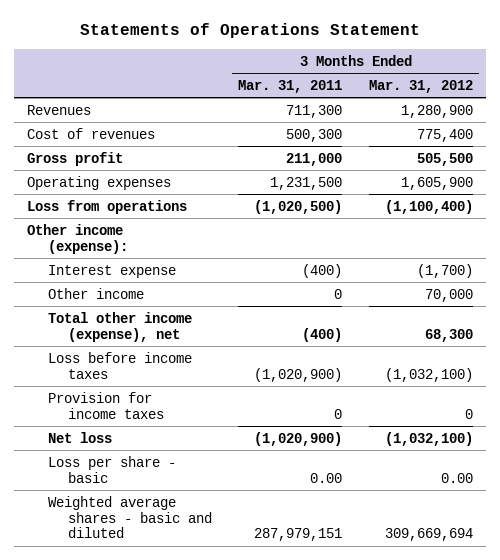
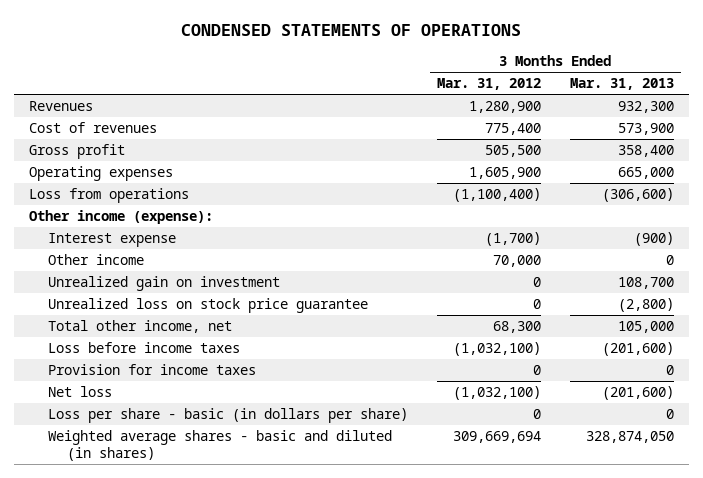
[79,23,420,39] Statements of Operations Statement -> [181,23,522,36] CONDENSED STATEMENTS OF OPERATIONS
[238,79,343,93] Mar. 31, 2011 -> none
none -> [570,78,675,91] Mar. 31, 2013
none -> [47,276,280,292] Unrealized gain on investment
none -> [47,298,368,314] Unrealized loss on stock price guarantee
[47,311,192,342] Total other income (expense), net -> [47,320,232,334] Total other income, net
[47,455,176,483] Loss per share - basic -> [47,408,408,424] Loss per share - basic (in dollars per share)
[440,472,473,483] 0.00 -> [532,409,541,420] 0
[47,495,213,539] Weighted average shares - basic and diluted -> [47,430,392,462] Weighted average shares - basic and diluted (in shares)

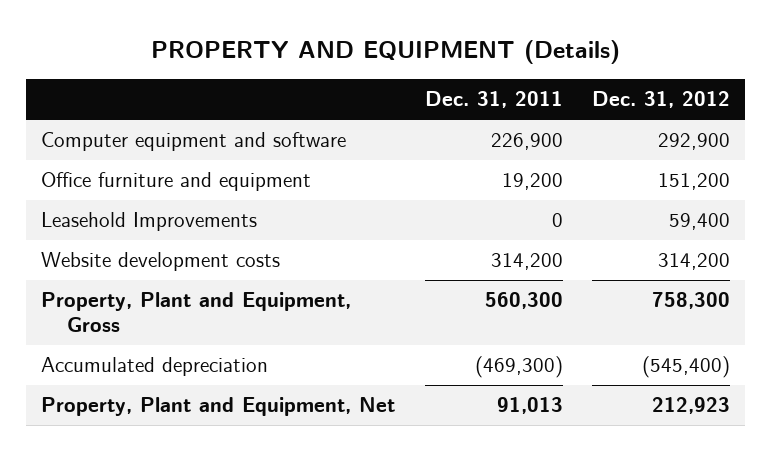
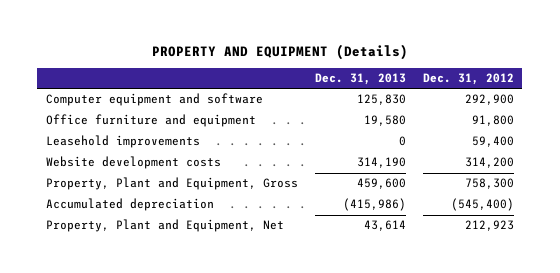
[424,91,563,109] Dec. 31, 2011 -> none
none -> [314,73,406,86] Dec. 31, 2013
[658,173,731,191] 151,200 -> [471,115,514,127] 91,800
[41,212,258,232] Leasehold Improvements -> [45,135,200,149] Leasehold improvements

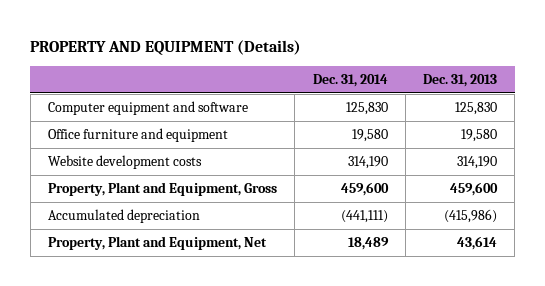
[422,73,514,86] Dec. 31, 2012 -> none
none -> [312,73,388,87] Dec. 31, 2014
[45,135,200,149] Leasehold improvements -> none

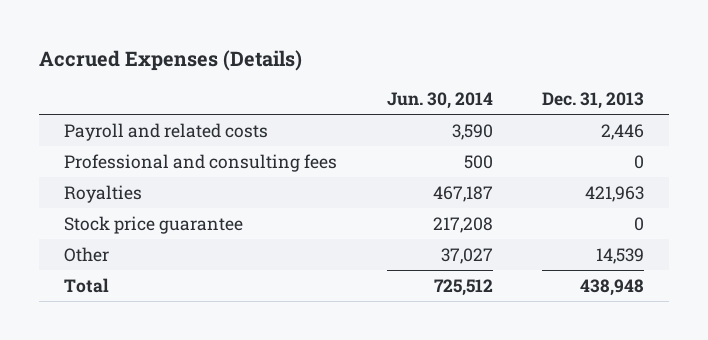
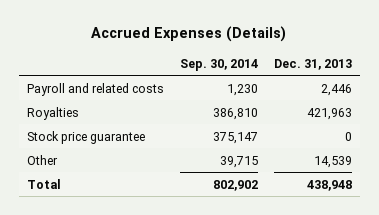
[386,92,493,110] Jun. 30, 2014 -> none
none -> [179,58,258,71] Sep. 30, 2014
[63,153,337,172] Professional and consulting fees -> none

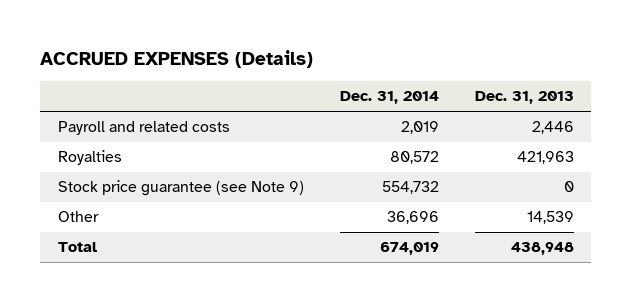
[91,26,287,43] Accrued Expenses (Details) -> [40,49,314,68] ACCRUED EXPENSES (Details)
[179,58,258,71] Sep. 30, 2014 -> none
none -> [339,91,439,105] Dec. 31, 2014
[26,130,145,144] Stock price guarantee -> [58,180,305,197] Stock price guarantee (see Note 9)

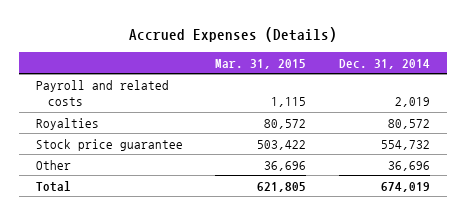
[40,49,314,68] ACCRUED EXPENSES (Details) -> [128,27,337,43] Accrued Expenses (Details)
[474,91,574,105] Dec. 31, 2013 -> none
none -> [215,58,307,69] Mar. 31, 2015
[58,180,305,197] Stock price guarantee (see Note 9) -> [35,138,183,151] Stock price guarantee

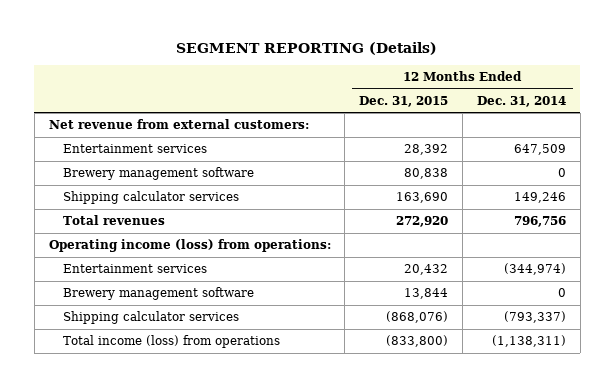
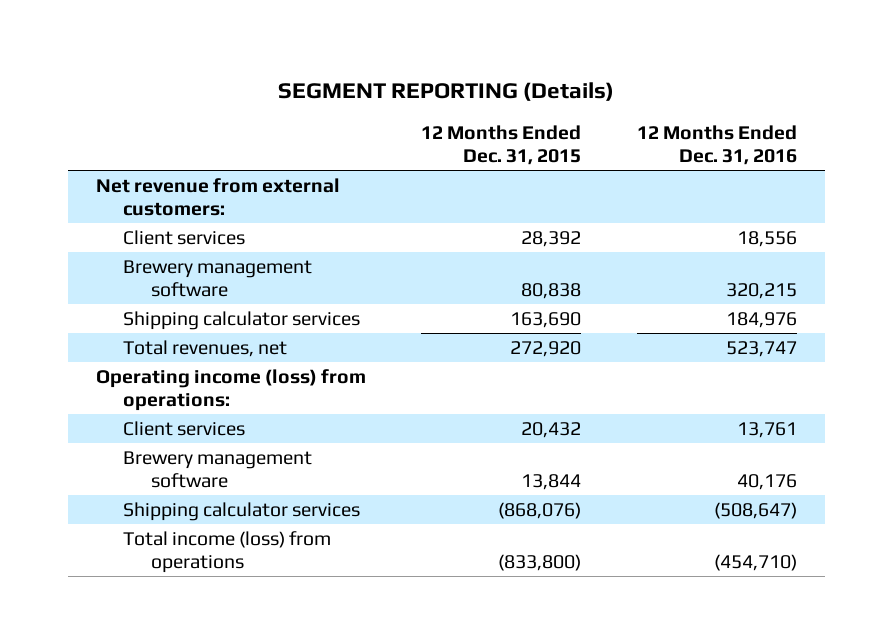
[476,95,566,107] Dec. 31, 2014 -> none
none -> [636,124,797,165] 12 Months Ended Dec. 31, 2016
[62,144,207,154] Entertainment services -> [123,229,246,245] Client services
[62,215,165,226] Total revenues -> [123,339,288,357] Total revenues, net
[62,264,207,274] Entertainment services -> [123,420,246,436] Client services

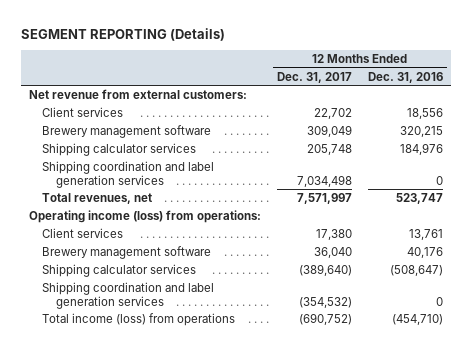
[421,124,582,165] 12 Months Ended Dec. 31, 2015 -> none
none -> [276,71,352,83] Dec. 31, 2017
none -> [42,160,215,188] Shipping coordination and label generation services
none -> [42,281,215,309] Shipping coordination and label generation services

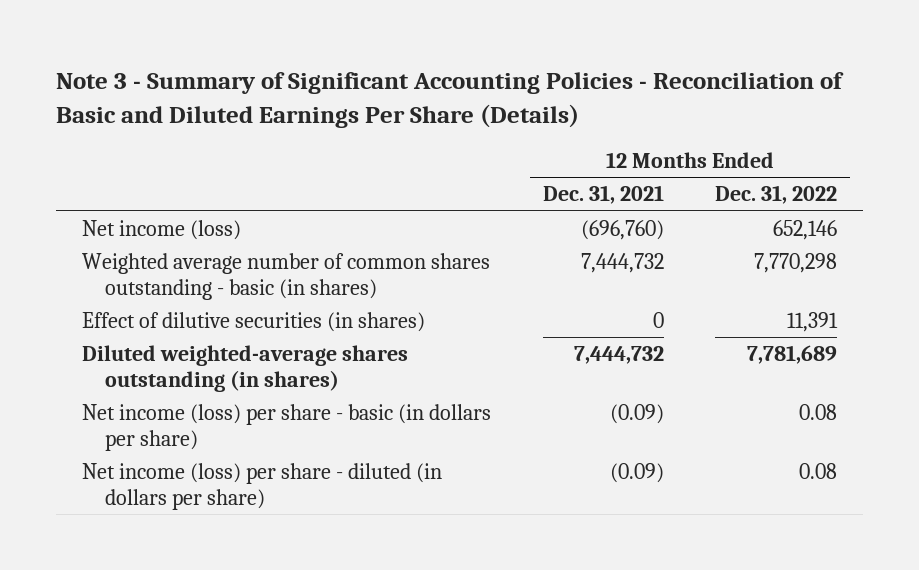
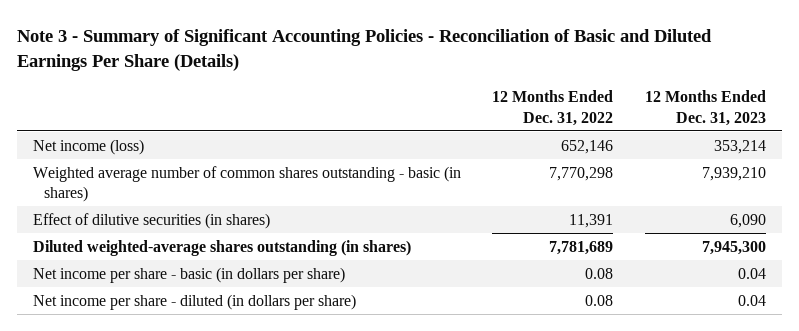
[542,185,664,205] Dec. 31, 2021 -> none
none -> [645,90,767,126] 12 Months Ended Dec. 31, 2023
[82,403,492,451] Net income (loss) per share - basic (in dollars per share) -> [32,266,345,283] Net income per share - basic (in dollars per share)
[82,462,443,510] Net income (loss) per share - diluted (in dollars per share) -> [32,293,356,310] Net income per share - diluted (in dollars per share)

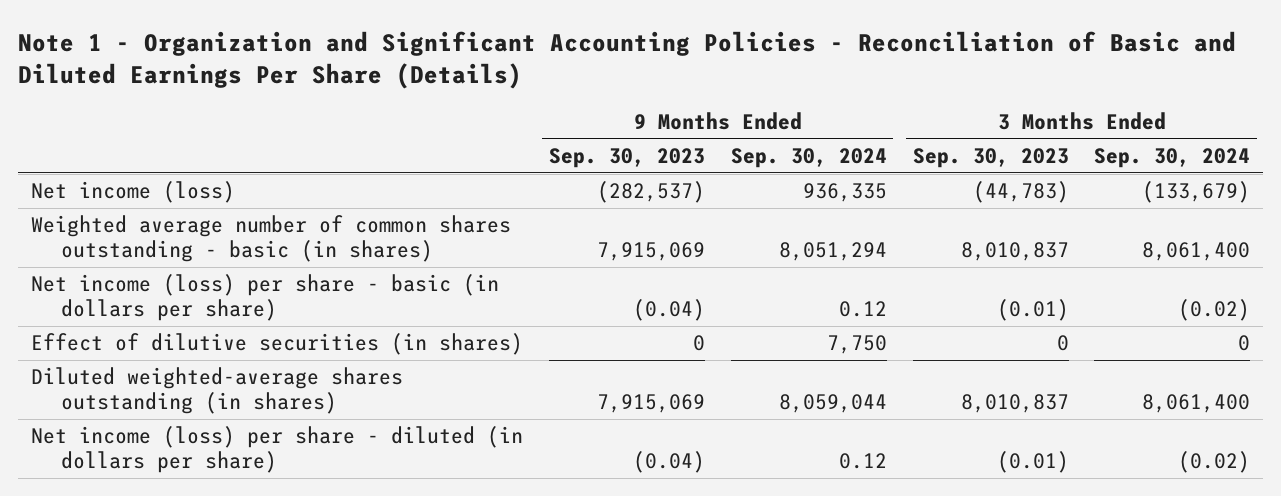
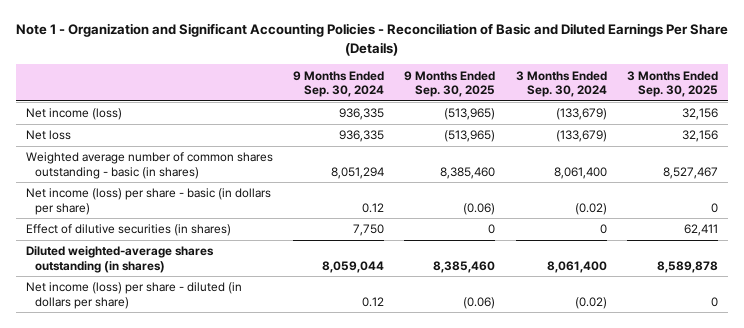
[548,147,705,168] Sep. 30, 2023 -> none
[912,147,1069,168] Sep. 30, 2023 -> none
none -> [404,70,496,98] 9 Months Ended Sep. 30, 2025
none -> [626,70,718,98] 3 Months Ended Sep. 30, 2025
none -> [25,130,71,141] Net loss

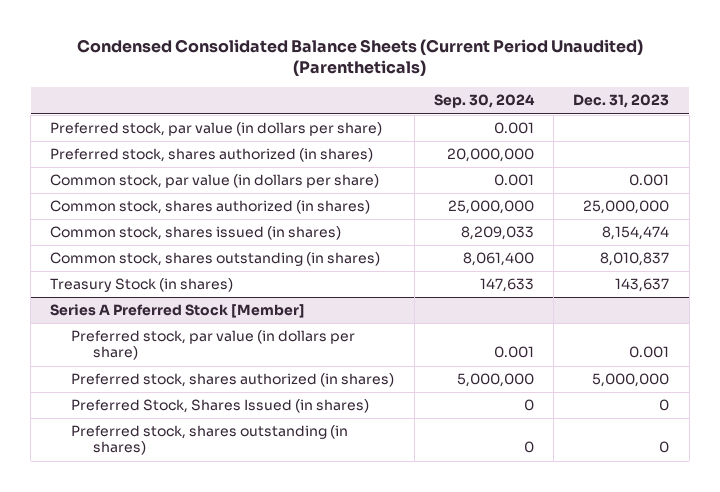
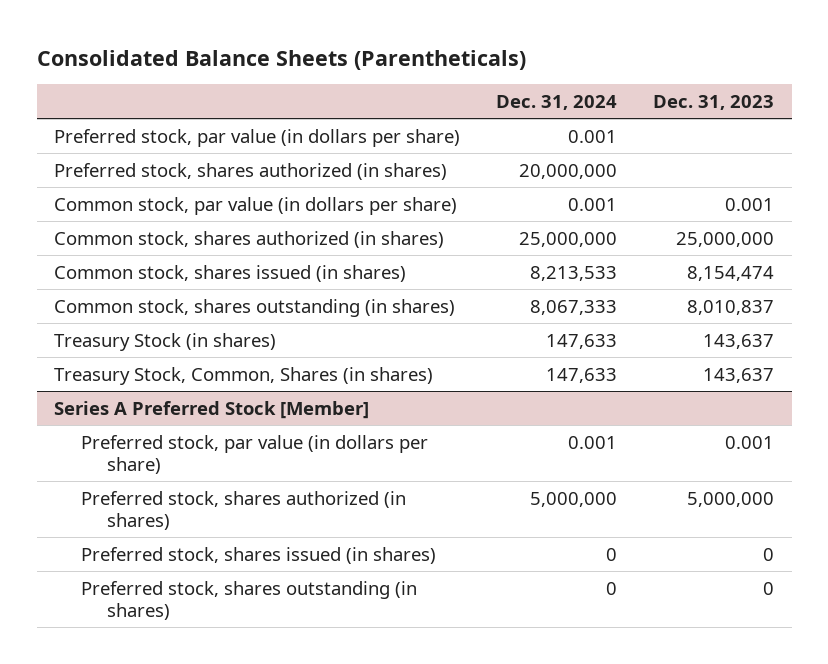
[76,39,643,77] Condensed Consolidated Balance Sheets (Current Period Unaudited) (Parentheticals) -> [36,49,526,70] Consolidated Balance Sheets (Parentheticals)
[433,94,535,109] Sep. 30, 2024 -> none
none -> [496,94,618,110] Dec. 31, 2024
none -> [54,366,434,385] Treasury Stock, Common, Shares (in shares)
[71,399,370,414] Preferred Stock, Shares Issued (in shares) -> [80,546,436,564] Preferred stock, shares issued (in shares)

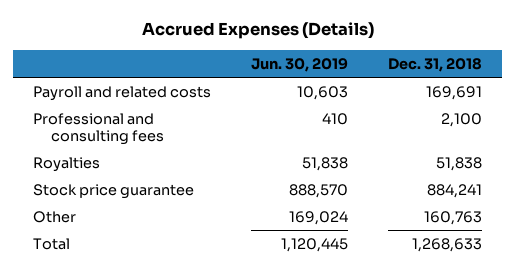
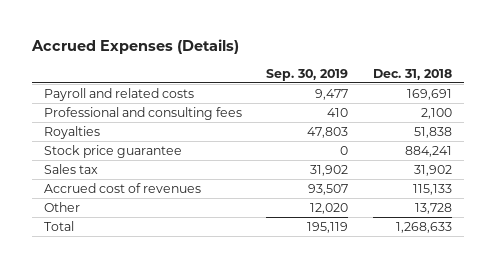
[251,57,349,72] Jun. 30, 2019 -> none
none -> [266,68,349,81] Sep. 30, 2019
none -> [43,163,98,174] Sales tax
none -> [43,182,201,193] Accrued cost of revenues
[424,210,483,225] 160,763 -> [414,202,452,214] 13,728

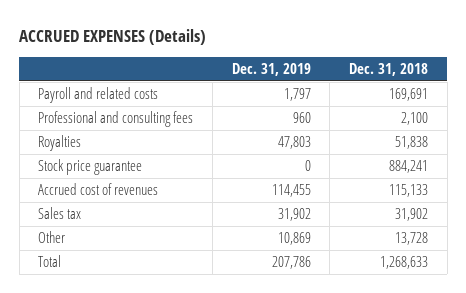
[30,39,239,55] Accrued Expenses (Details) -> [19,28,207,45] ACCRUED EXPENSES (Details)
[266,68,349,81] Sep. 30, 2019 -> none
none -> [231,63,311,77] Dec. 31, 2019
[43,163,98,174] Sales tax -> [38,207,82,220] Sales tax

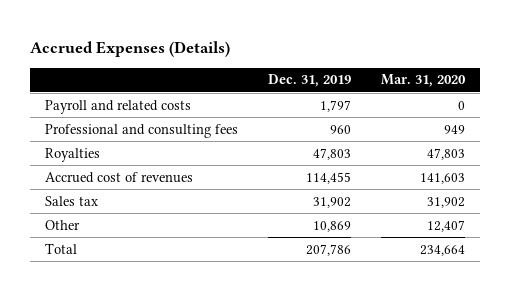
[19,28,207,45] ACCRUED EXPENSES (Details) -> [30,41,231,58] Accrued Expenses (Details)
[348,63,428,77] Dec. 31, 2018 -> none
none -> [381,74,467,88] Mar. 31, 2020
[38,159,143,176] Stock price guarantee -> none

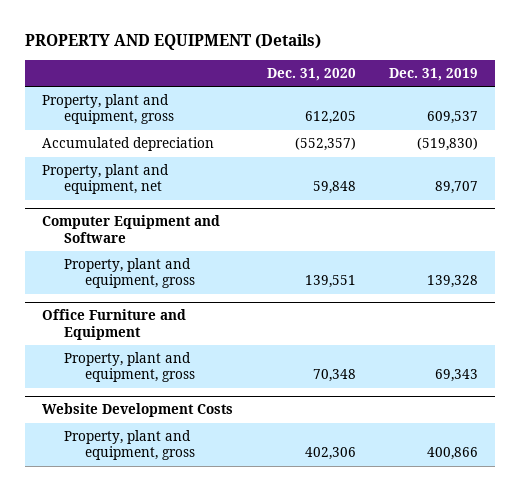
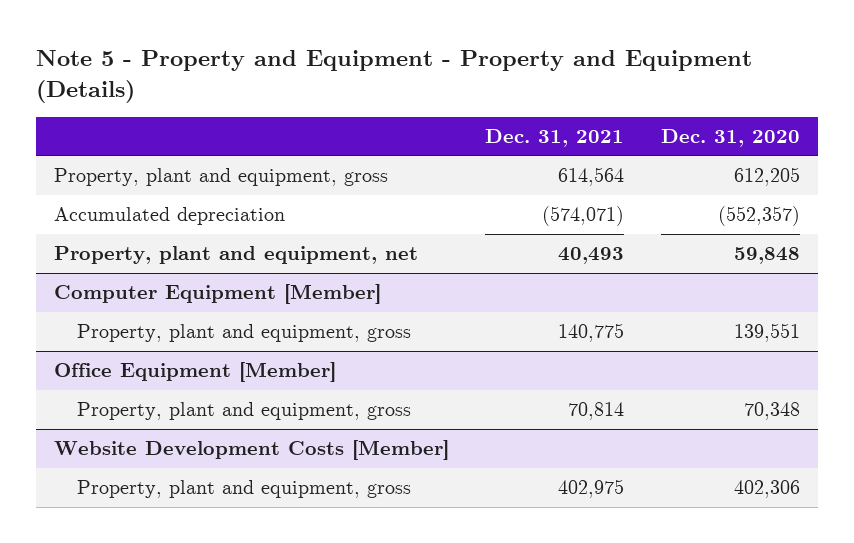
[25,34,322,51] PROPERTY AND EQUIPMENT (Details) -> [35,50,752,103] Note 5 - Property and Equipment - Property and Equipment (Details)
[389,67,479,81] Dec. 31, 2019 -> none
none -> [485,128,625,147] Dec. 31, 2021
[42,215,221,243] Computer Equipment and Software -> [54,284,382,305] Computer Equipment [Member]
[42,309,187,340] Office Furniture and Equipment -> [54,362,337,383] Office Equipment [Member]
[42,403,234,418] Website Development Costs -> [54,440,450,461] Website Development Costs [Member]

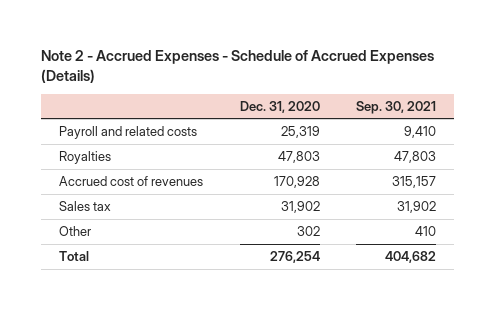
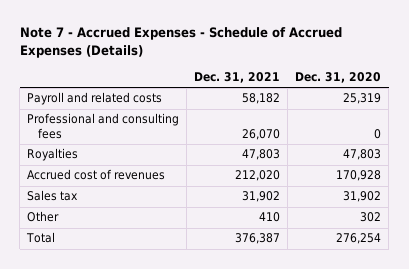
[41,50,435,83] Note 2 - Accrued Expenses - Schedule of Accrued Expenses (Details) -> [19,27,342,59] Note 7 - Accrued Expenses - Schedule of Accrued Expenses (Details)
[356,100,437,114] Sep. 30, 2021 -> none
none -> [194,71,281,83] Dec. 31, 2021
none -> [27,113,180,140] Professional and consulting fees

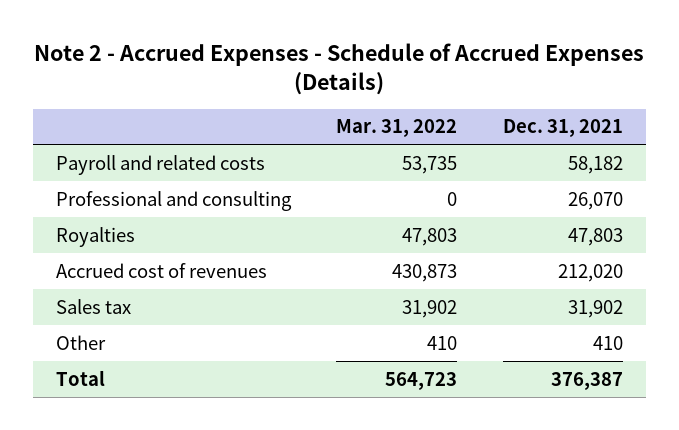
[19,27,342,59] Note 7 - Accrued Expenses - Schedule of Accrued Expenses (Details) -> [34,43,645,96] Note 2 - Accrued Expenses - Schedule of Accrued Expenses (Details)
[295,71,382,83] Dec. 31, 2020 -> none
none -> [336,119,458,138] Mar. 31, 2022
[27,113,180,140] Professional and consulting fees -> [55,190,292,211] Professional and consulting

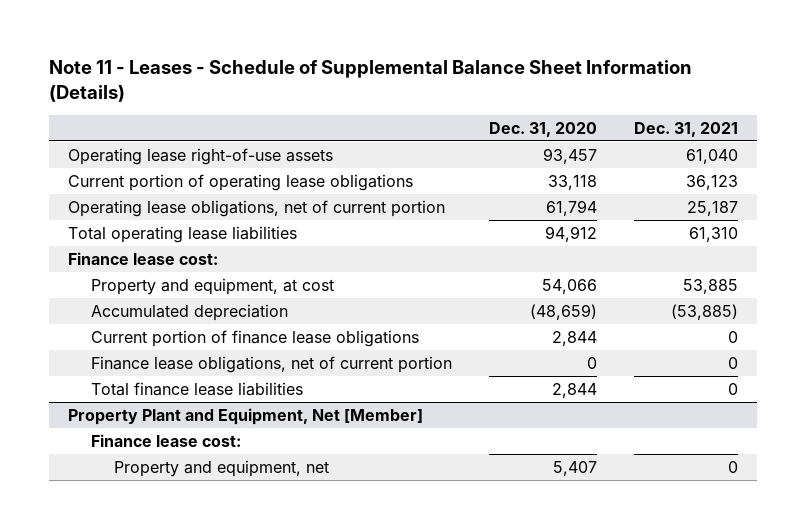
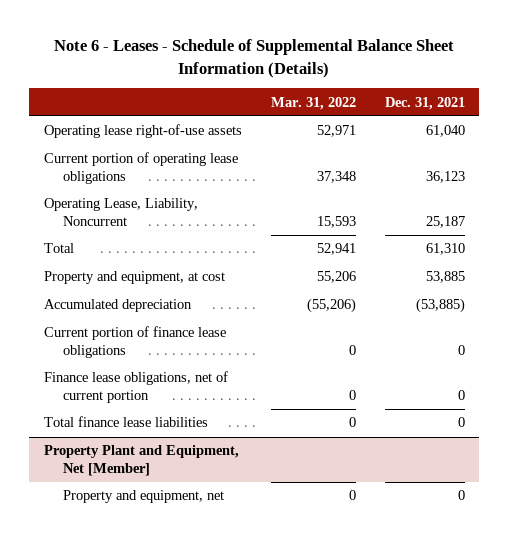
[48,59,692,102] Note 11 - Leases - Schedule of Supplemental Balance Sheet Information (Details) -> [54,39,455,78] Note 6 - Leases - Schedule of Supplemental Balance Sheet Information (Details)
[488,121,597,137] Dec. 31, 2020 -> none
none -> [270,96,356,110] Mar. 31, 2022
[67,252,218,266] Finance lease cost: -> none
[67,200,445,218] Operating lease obligations, net of current portion -> [43,198,198,226] Operating Lease, Liability, Noncurrent
[67,226,297,244] Total operating lease liabilities -> [43,243,74,254] Total
[90,434,241,448] Finance lease cost: -> none

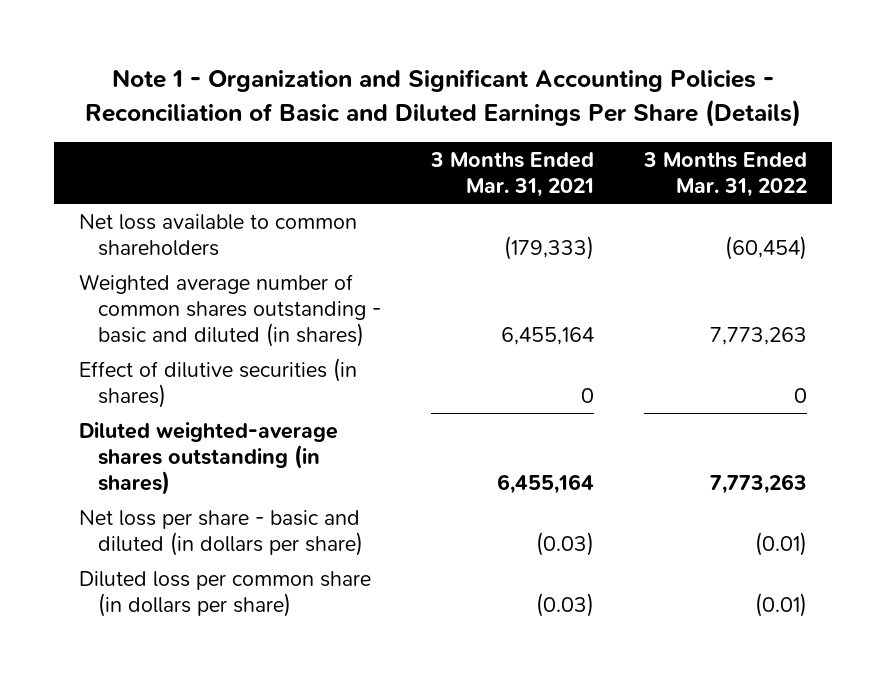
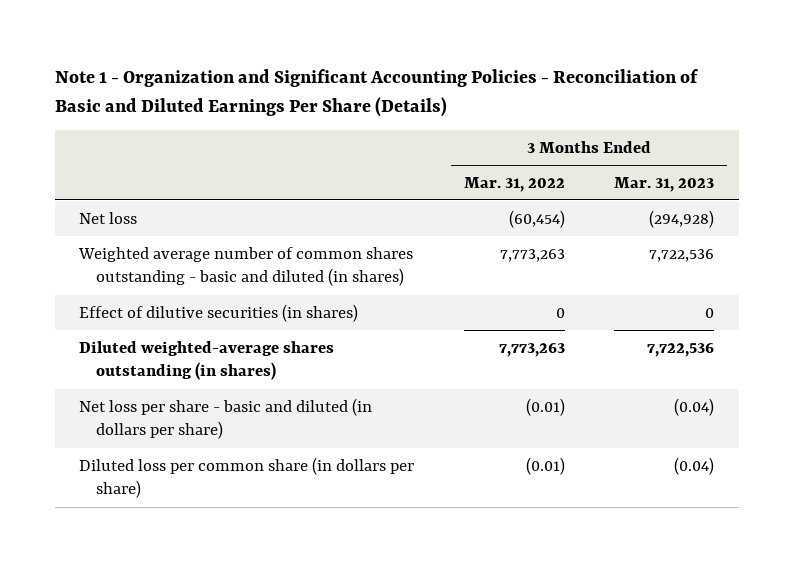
[429,151,594,197] 3 Months Ended Mar. 31, 2021 -> none
none -> [614,176,715,192] Mar. 31, 2023
[79,213,358,256] Net loss available to common shareholders -> [79,211,138,224] Net loss

